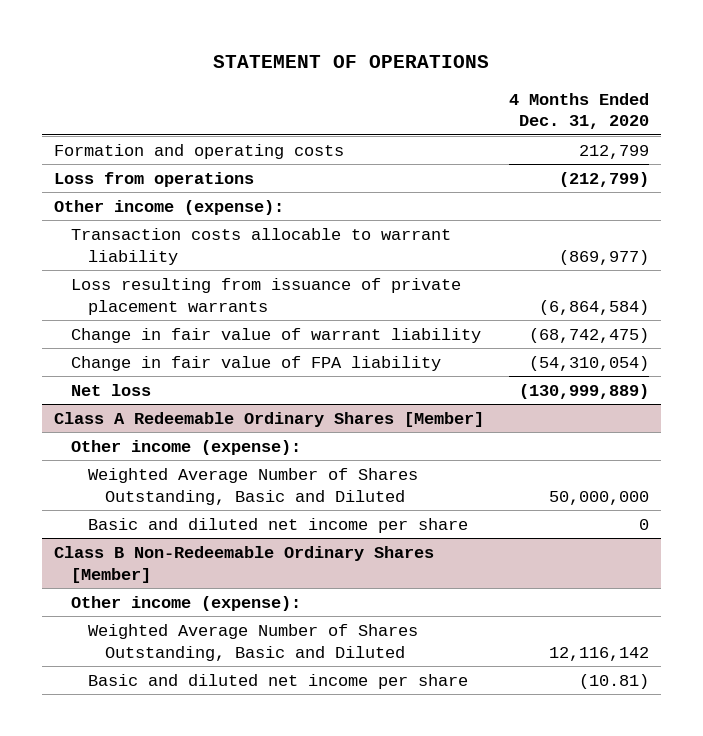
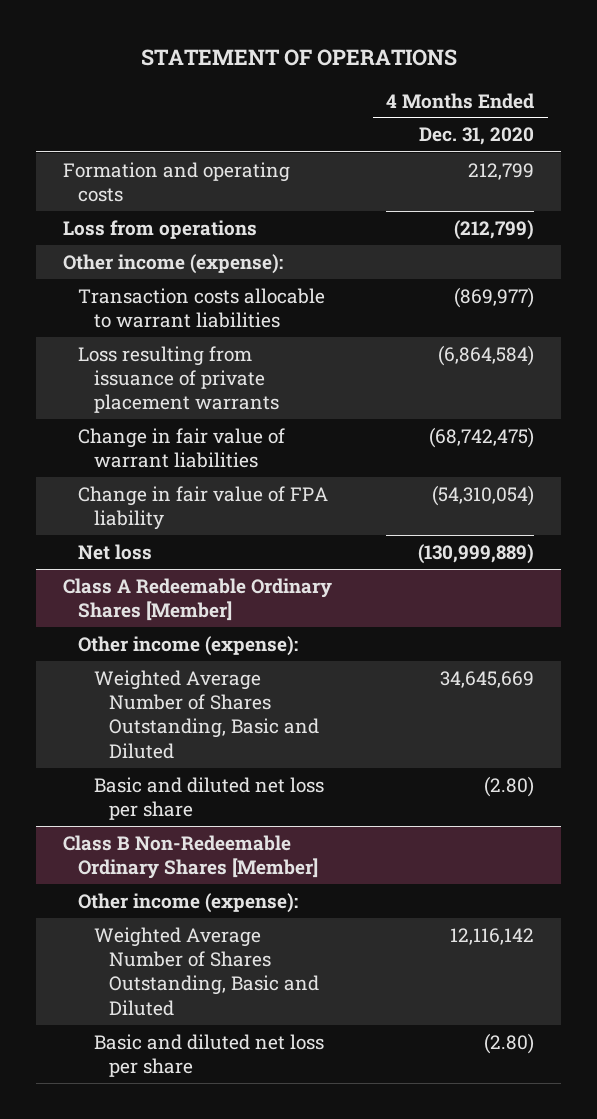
[70,227,451,265] Transaction costs allocable to warrant liability -> [78,287,326,328] Transaction costs allocable to warrant liabilities
[70,327,481,343] Change in fair value of warrant liability -> [78,427,286,468] Change in fair value of warrant liabilities
[548,490,649,505] 50,000,000 -> [440,670,535,688] 34,645,669
[87,517,468,533] Basic and diluted net income per share -> [93,776,324,820] Basic and diluted net loss per share
[638,518,649,530] 0 -> [484,775,535,797] (2.80)
[87,673,468,689] Basic and diluted net income per share -> [93,1033,324,1077] Basic and diluted net loss per share
[578,673,649,689] (10.81) -> [484,1032,535,1054] (2.80)

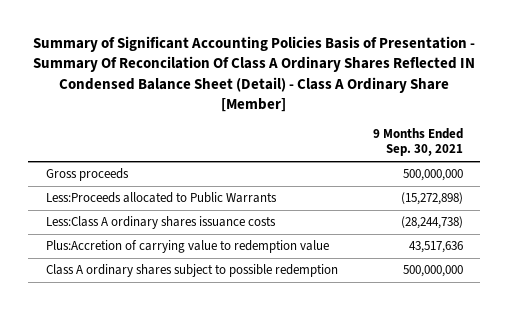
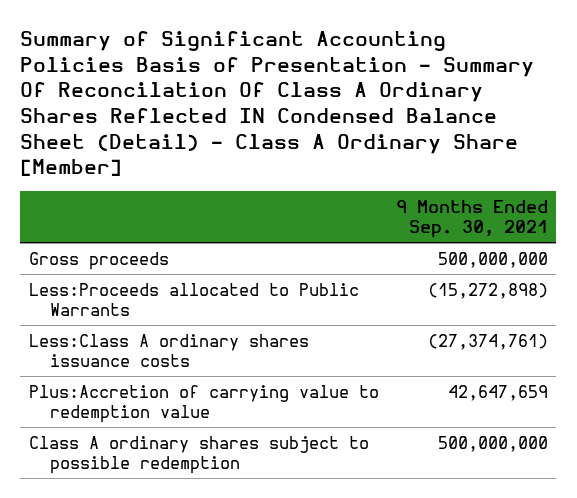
[400,216,463,230] (28,244,738) -> [427,333,548,350] (27,374,761)
[408,241,463,254] 43,517,636 -> [447,384,548,401] 42,647,659

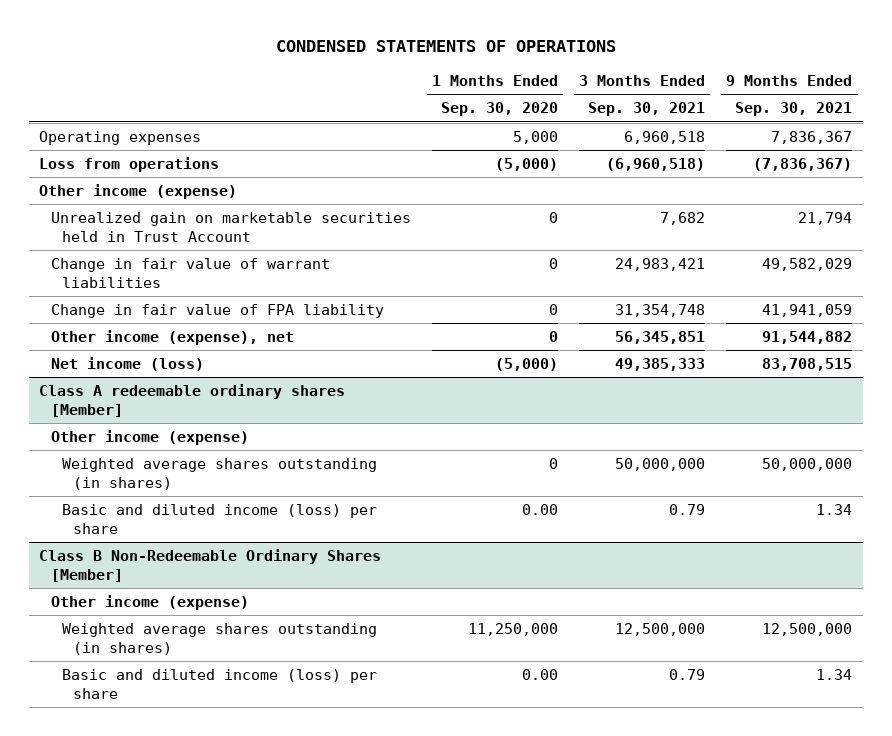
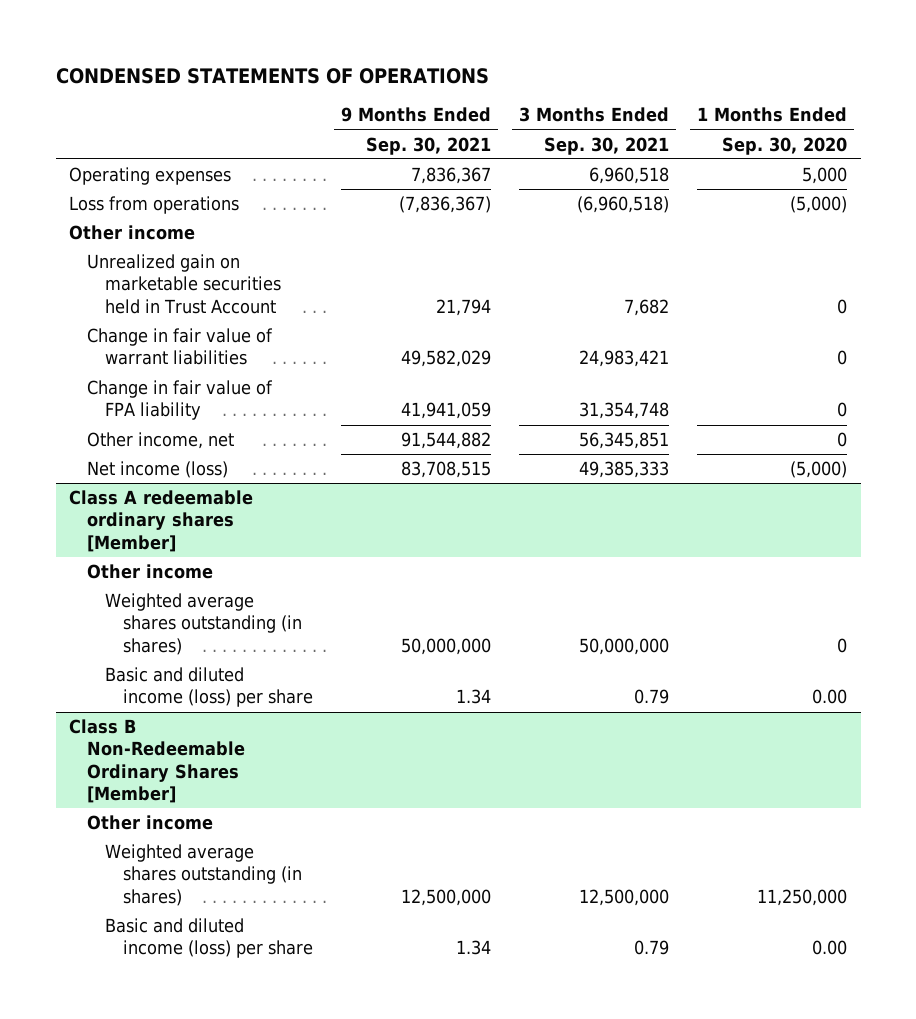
[39,184,238,200] Other income (expense) -> [69,225,196,241] Other income
[50,330,294,346] Other income (expense), net -> [87,432,235,450] Other income, net
[50,430,249,446] Other income (expense) -> [87,564,214,580] Other income
[50,595,249,611] Other income (expense) -> [87,815,214,831] Other income

